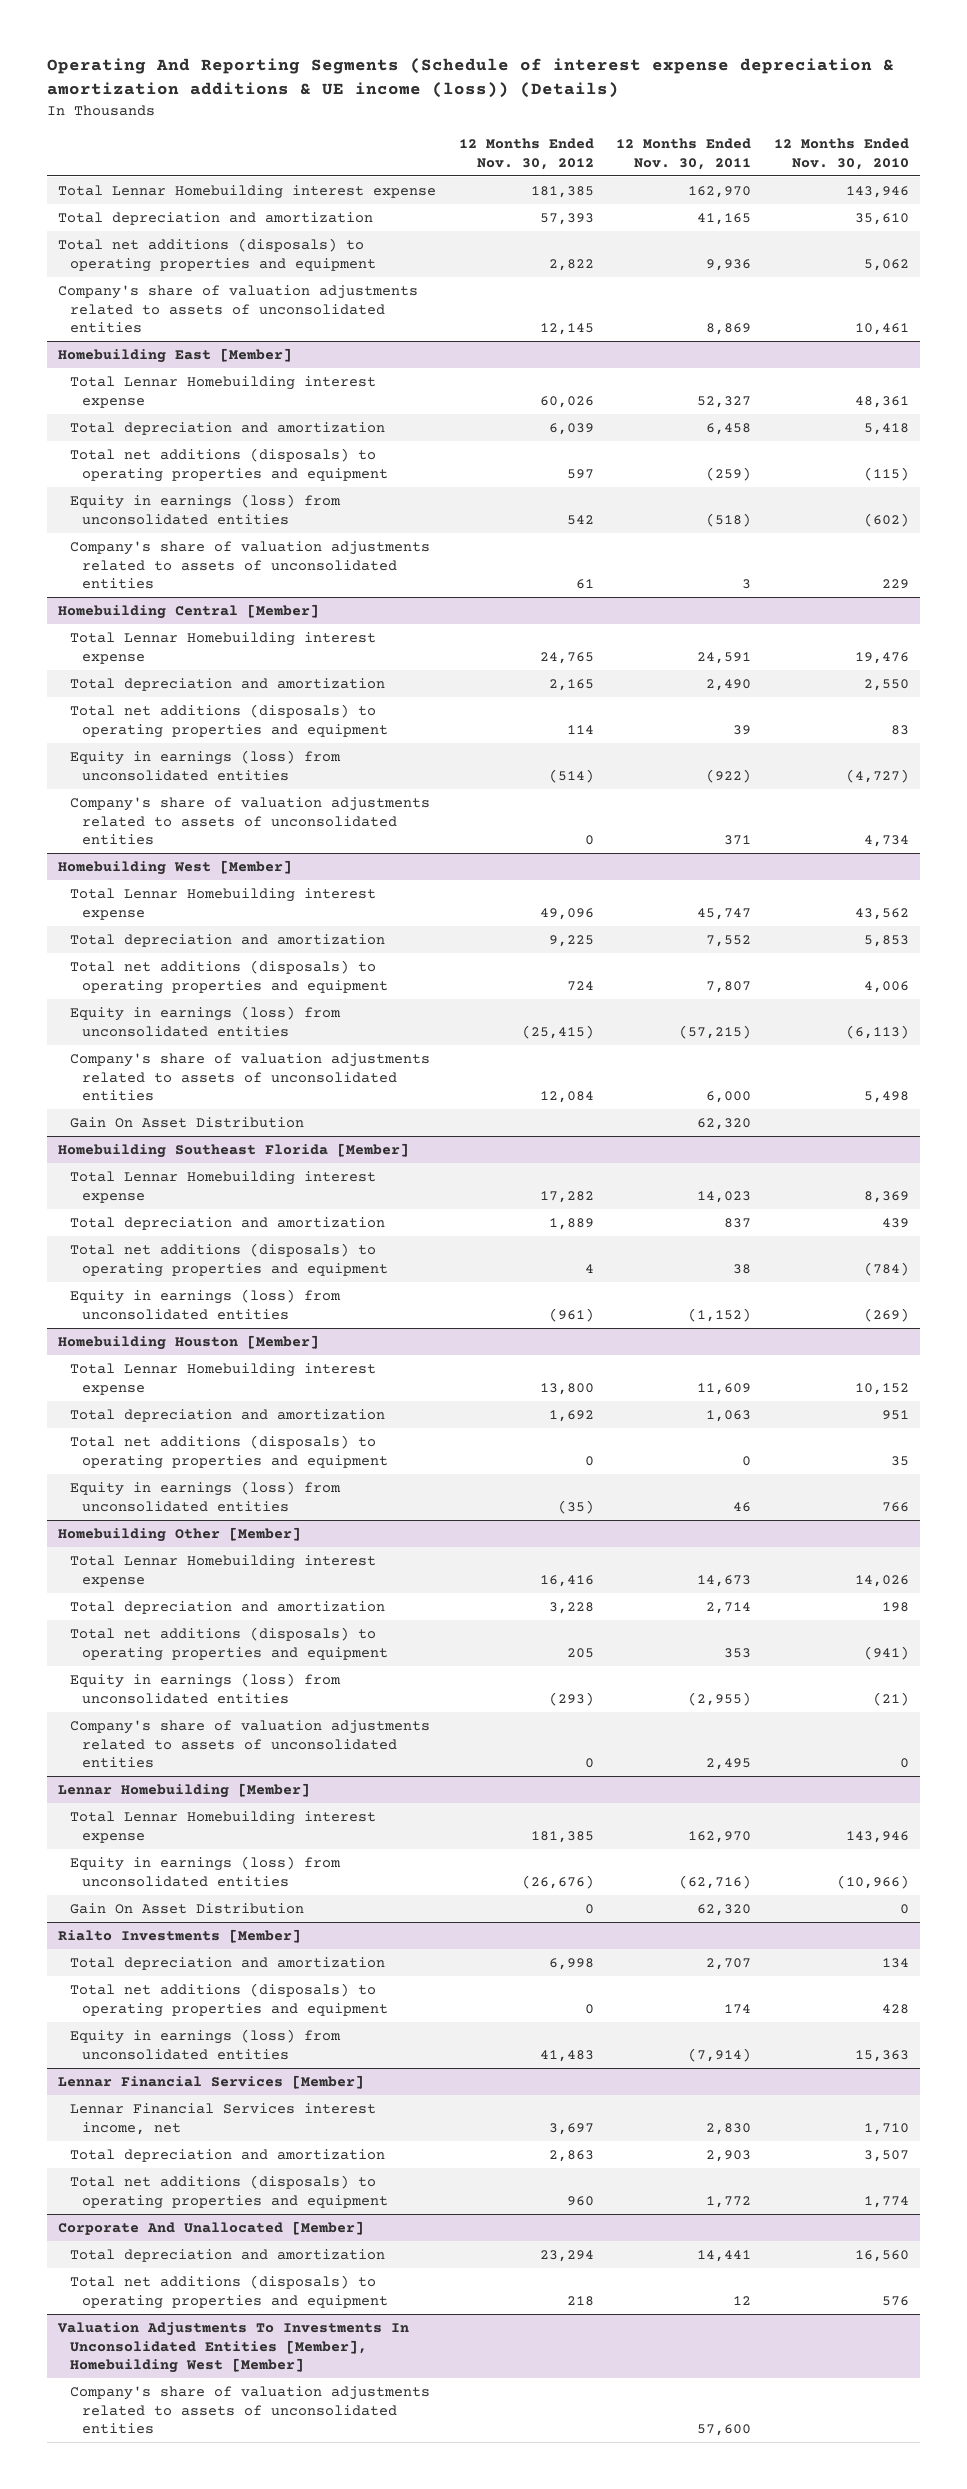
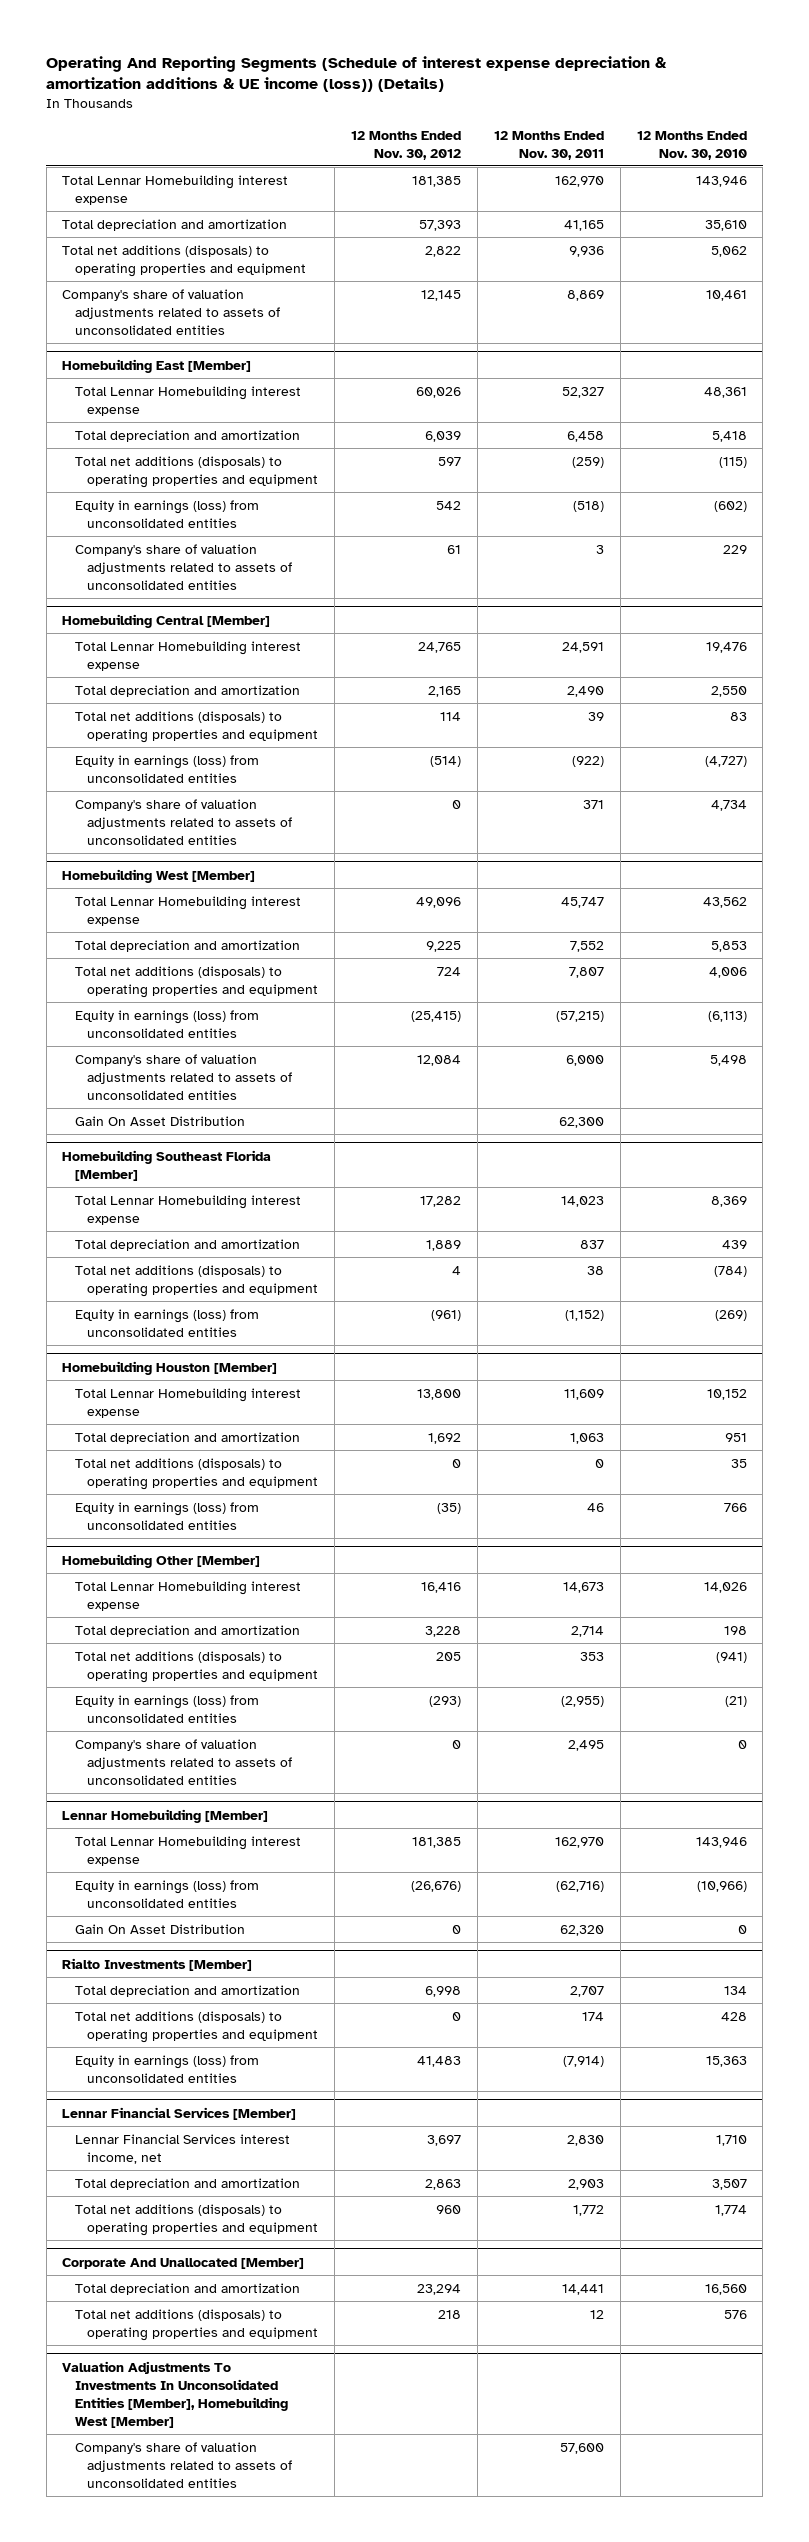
[697,1118,752,1131] 62,320 -> [558,1116,604,1128] 62,300

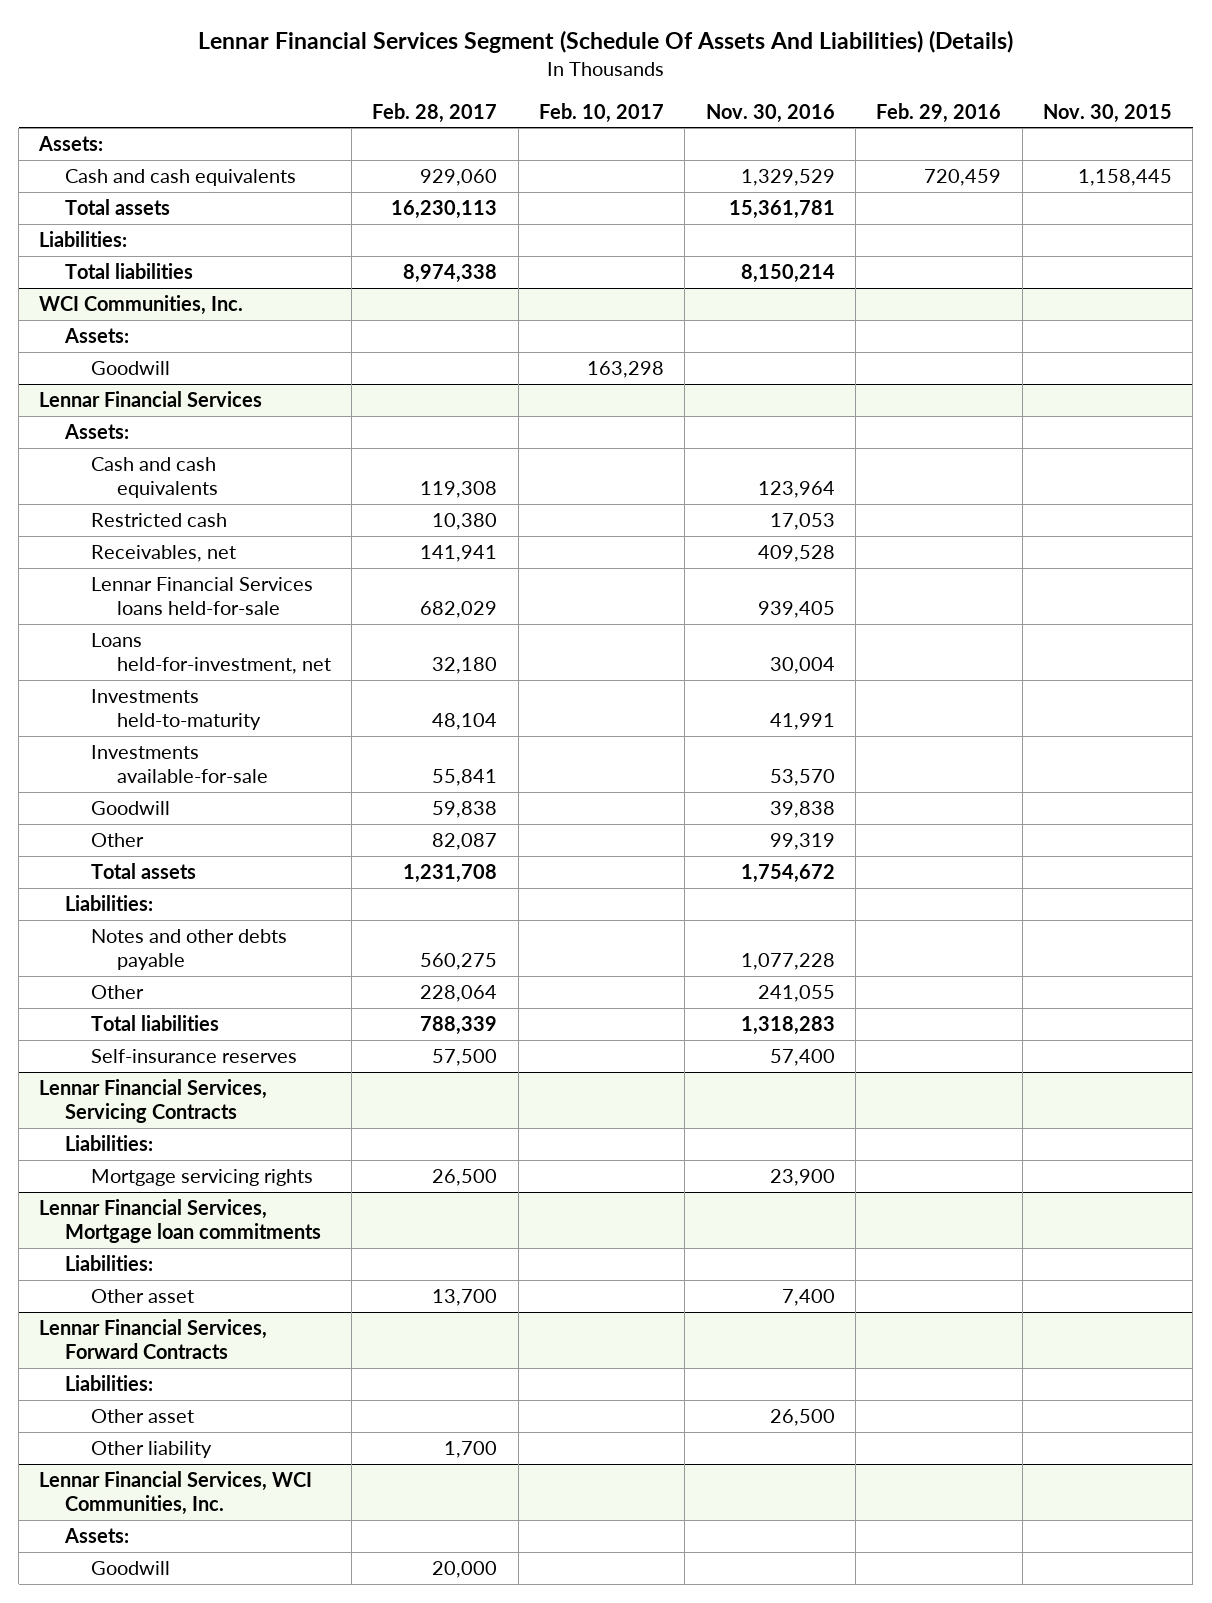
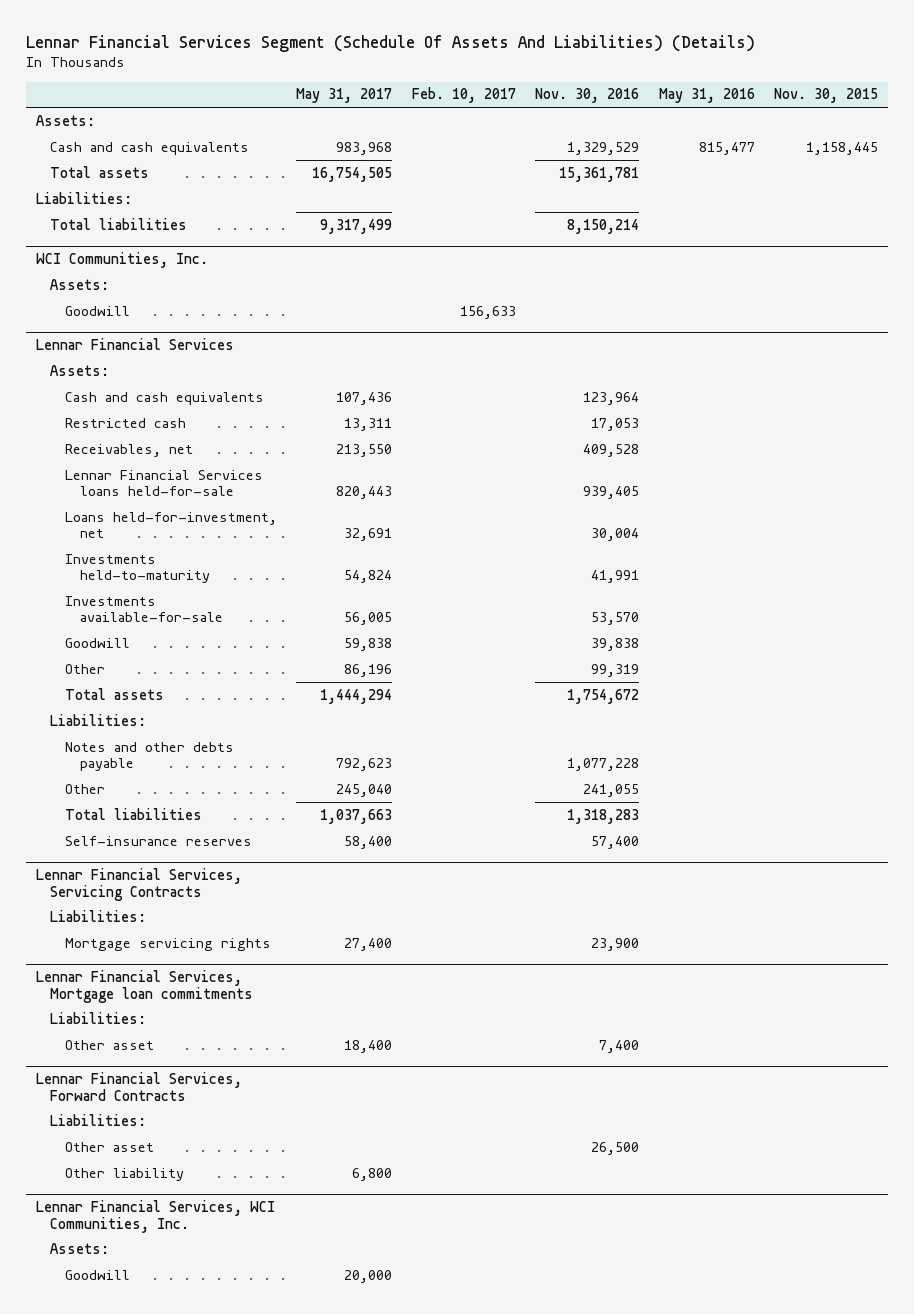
[372,102,498,123] Feb. 28, 2017 -> none
[876,102,1002,123] Feb. 29, 2016 -> none
none -> [296,88,393,104] May 31, 2017
none -> [658,88,755,104] May 31, 2016
[587,361,665,379] 163,298 -> [459,305,516,319] 156,633

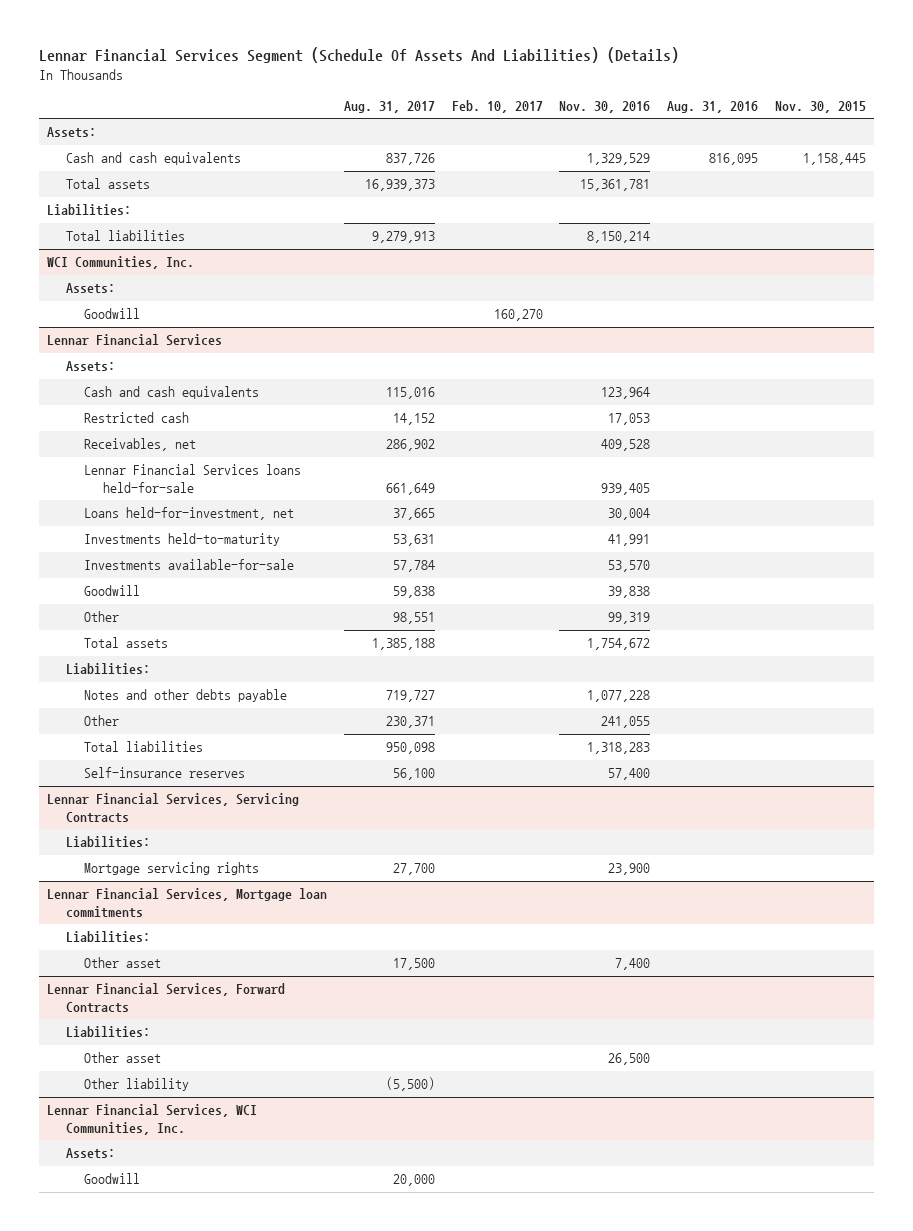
[296,88,393,104] May 31, 2017 -> none
[658,88,755,104] May 31, 2016 -> none
none -> [344,100,436,113] Aug. 31, 2017
none -> [667,100,759,113] Aug. 31, 2016
[459,305,516,319] 156,633 -> [493,309,543,322] 160,270

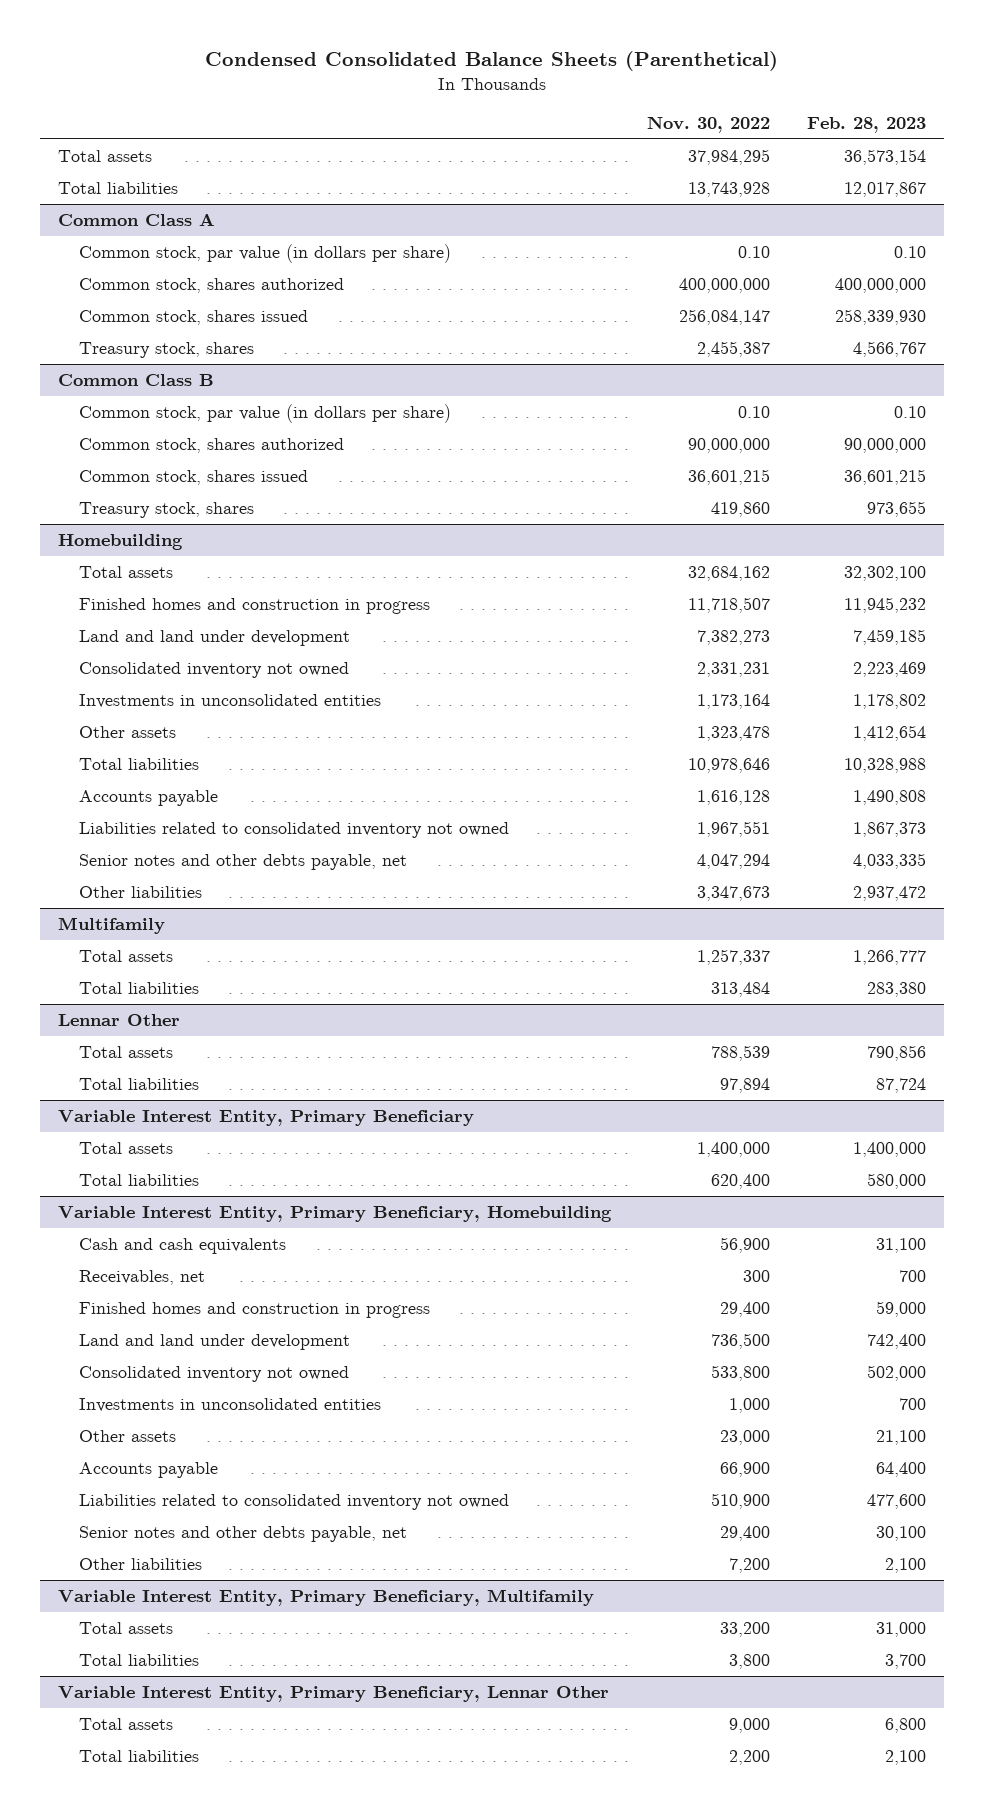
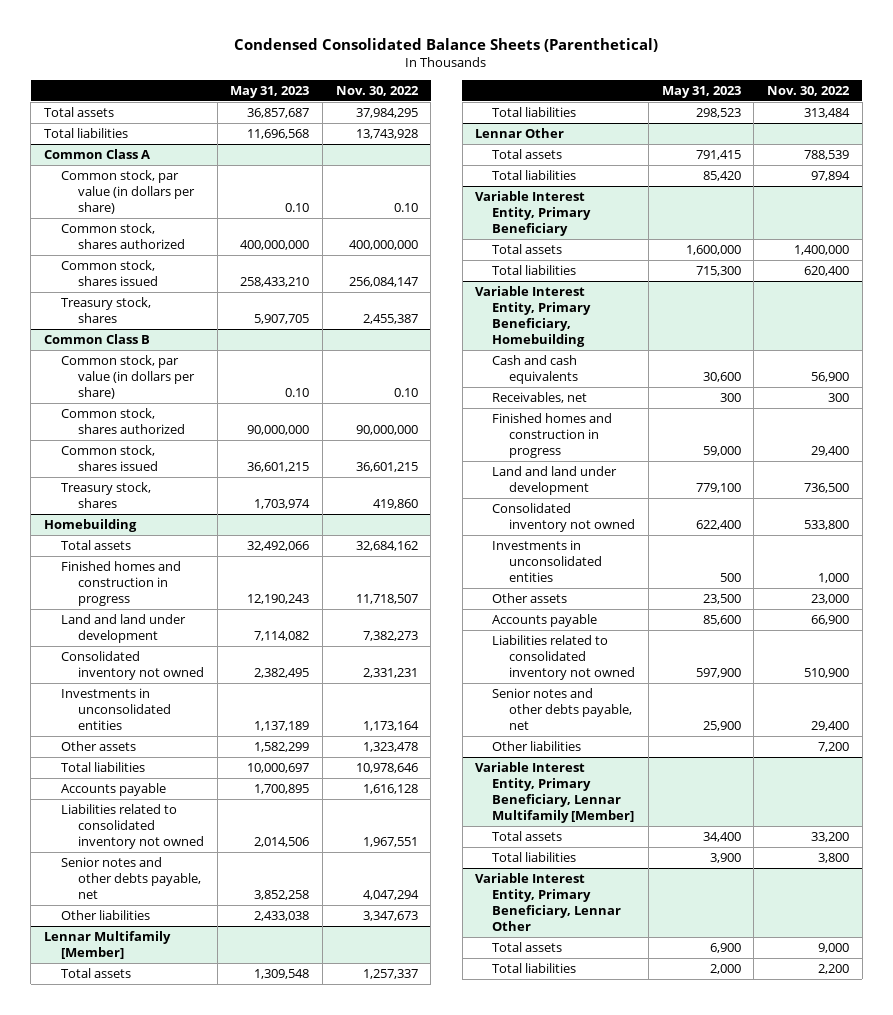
[806,117,926,134] Feb. 28, 2023 -> none
none -> [230,85,310,98] May 31, 2023
[57,916,165,934] Multifamily -> [44,930,172,959] Lennar Multifamily [Member]
[57,1588,594,1606] Variable Interest Entity, Primary Beneficiary, Multifamily -> [475,761,635,823] Variable Interest Entity, Primary Beneficiary, Lennar Multifamily [Member]

